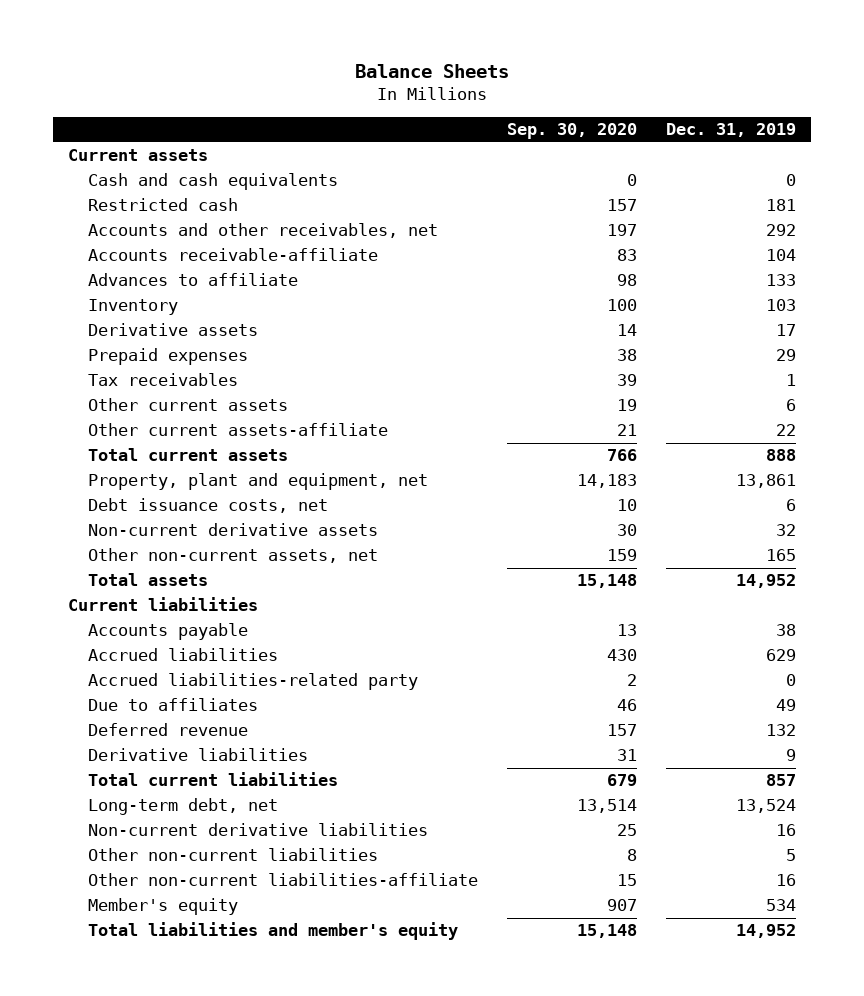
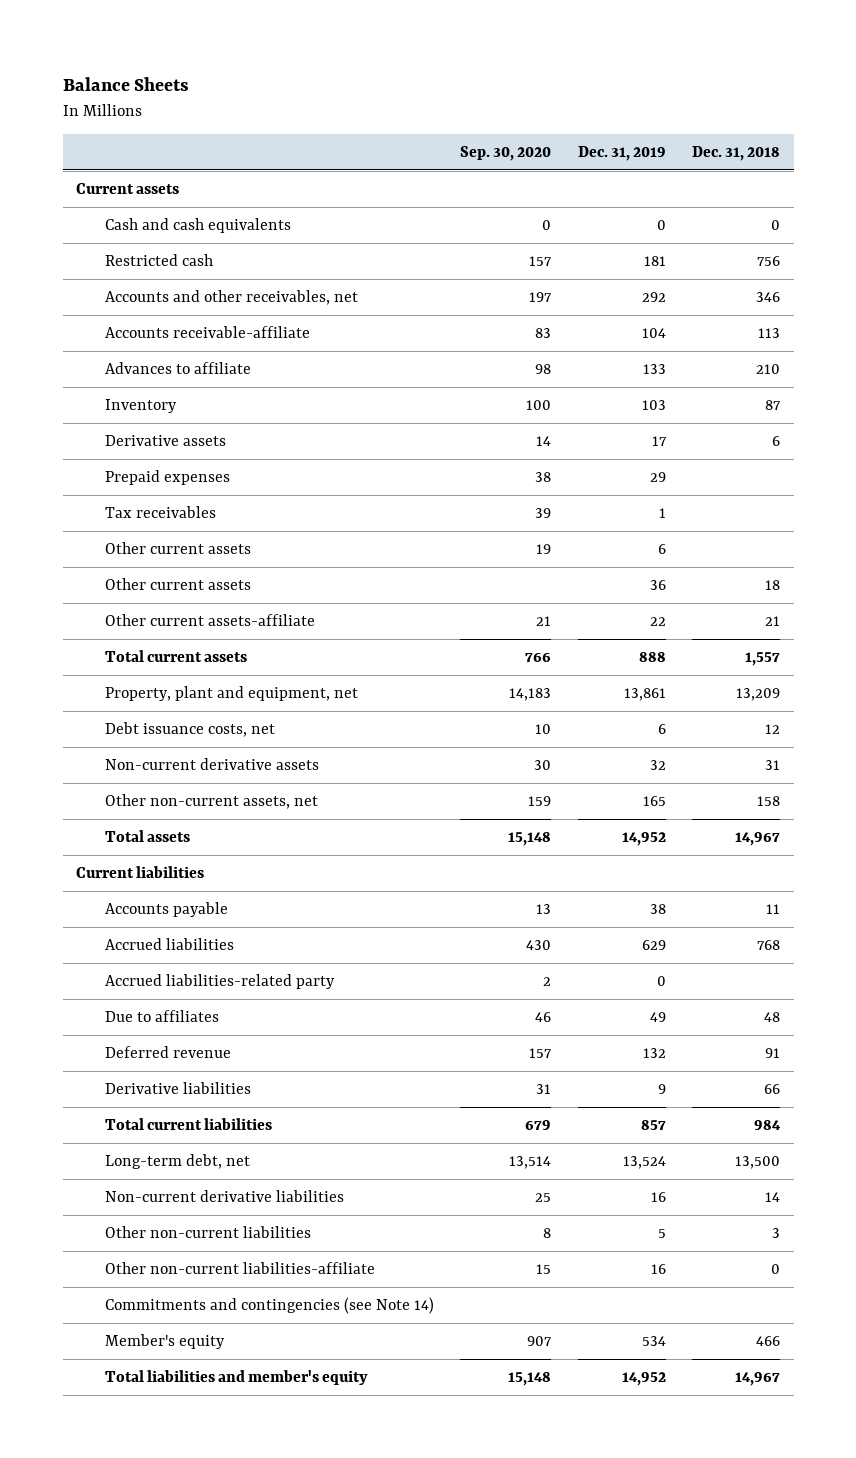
none -> [692,145,781,161] Dec. 31, 2018
none -> [104,578,251,591] Other current assets
none -> [104,1297,434,1315] Commitments and contingencies (see Note 14)

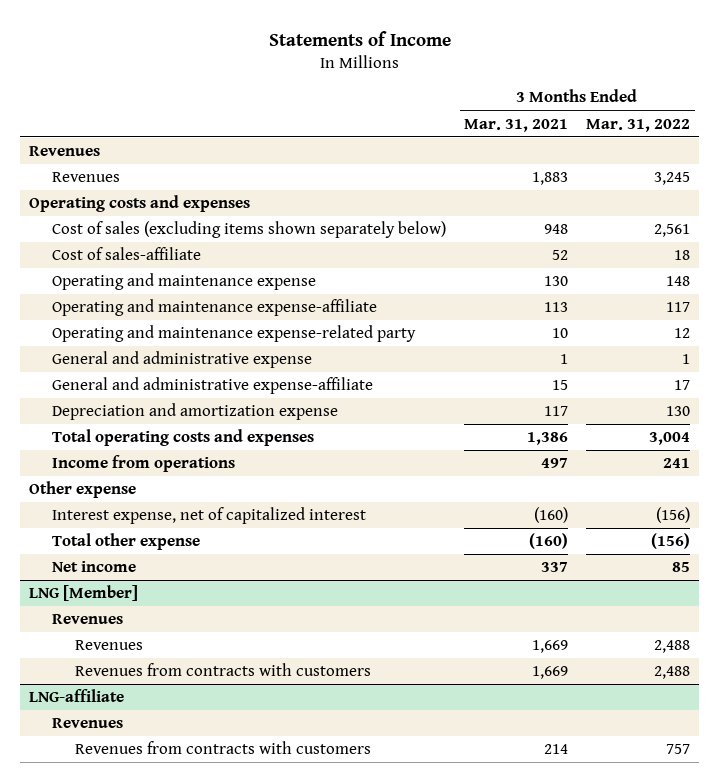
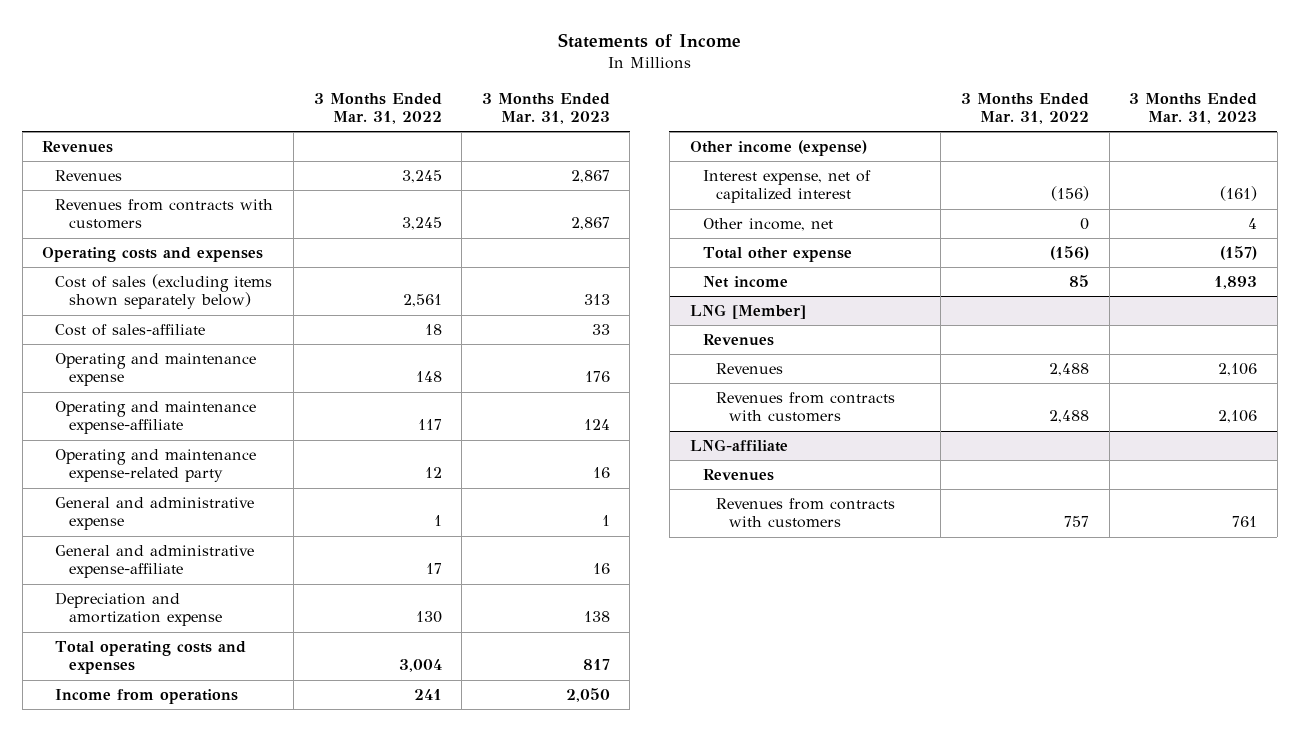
[464,118,569,132] Mar. 31, 2021 -> none
none -> [481,93,610,125] 3 Months Ended Mar. 31, 2023
none -> [55,199,274,230] Revenues from contracts with customers
[29,481,137,499] Other expense -> [689,140,867,157] Other income (expense)
none -> [702,218,833,232] Other income, net

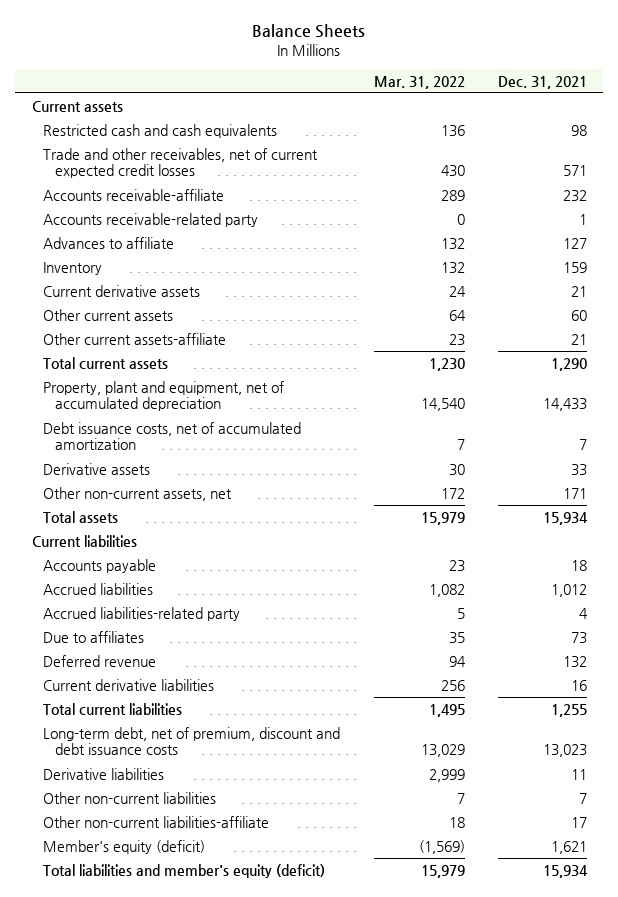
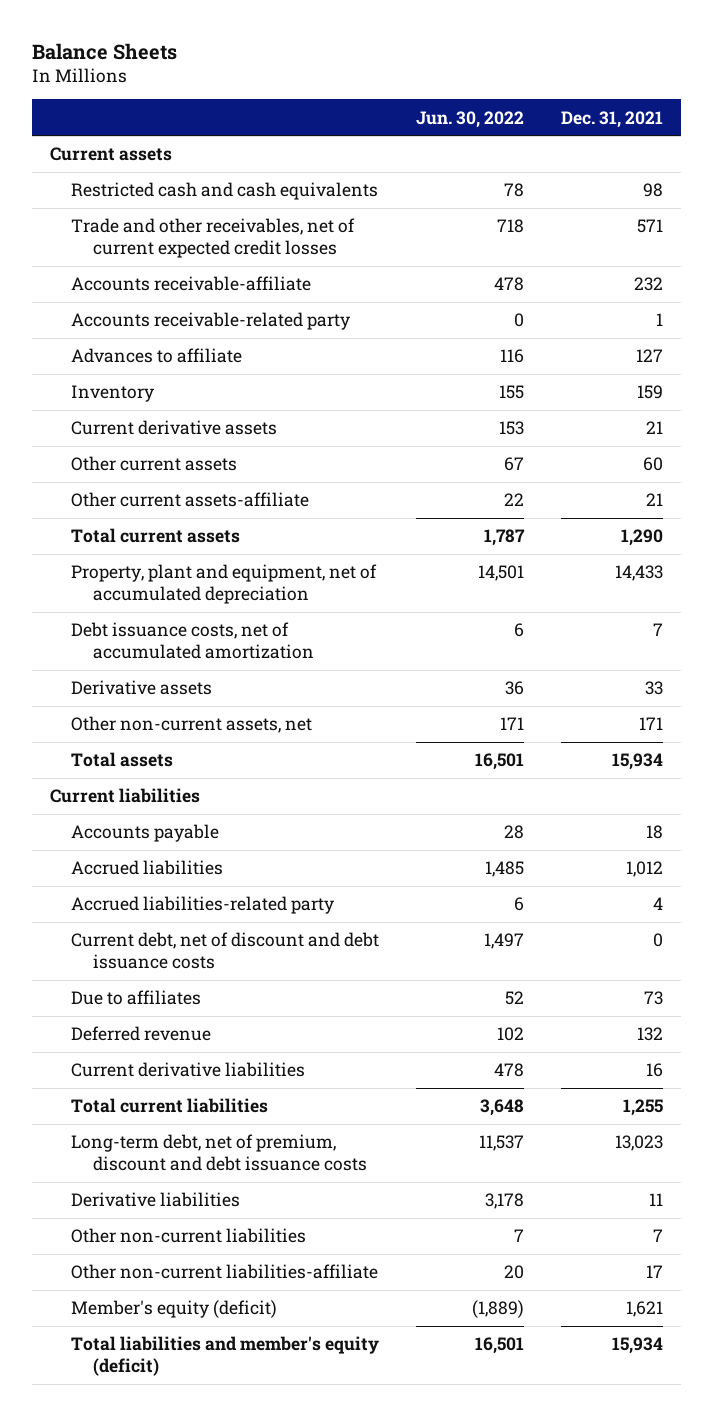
[373,75,465,89] Mar. 31, 2022 -> none
none -> [416,110,525,128] Jun. 30, 2022
none -> [71,932,380,970] Current debt, net of discount and debt issuance costs

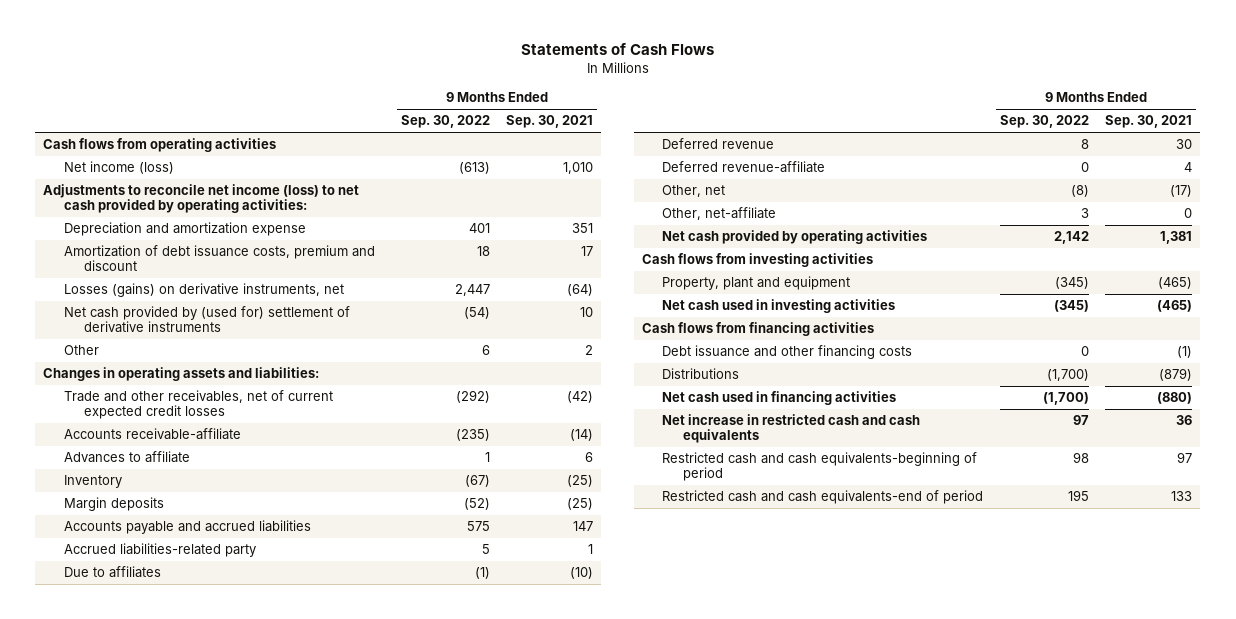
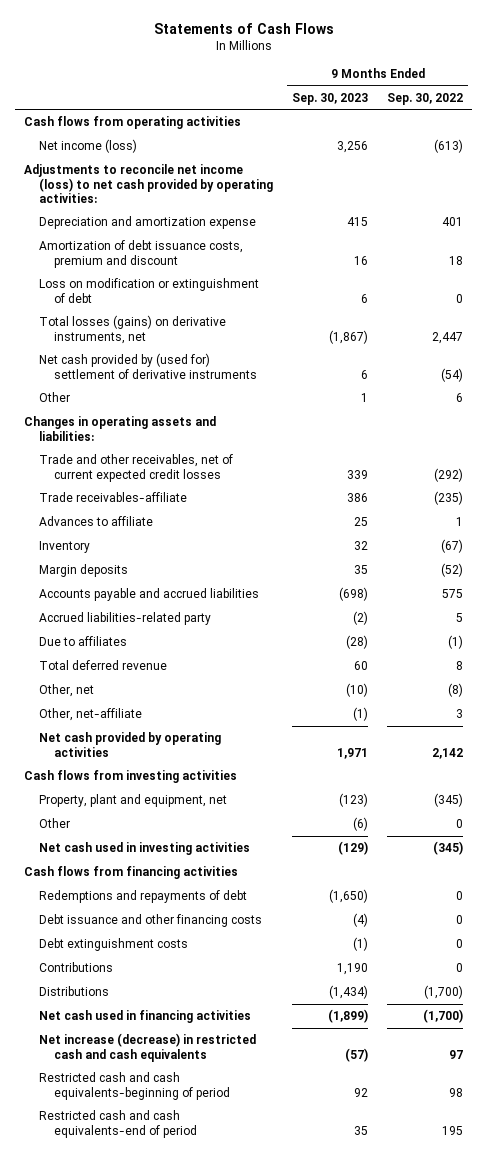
[506,115,594,129] Sep. 30, 2021 -> none
none -> [292,92,369,105] Sep. 30, 2023
none -> [39,278,260,303] Loss on modification or extinguishment of debt
[63,283,344,298] Losses (gains) on derivative instruments, net -> [39,315,227,344] Total losses (gains) on derivative instruments, net
[63,428,241,441] Accounts receivable-affiliate -> [39,492,188,503] Trade receivables-affiliate
[662,161,826,174] Deferred revenue-affiliate -> none
[662,138,775,150] Deferred revenue -> [39,660,168,671] Total deferred revenue
[662,276,851,291] Property, plant and equipment -> [39,794,228,808] Property, plant and equipment, net
none -> [39,818,71,829] Other
none -> [39,890,248,904] Redemptions and repayments of debt
none -> [39,938,189,952] Debt extinguishment costs
none -> [39,962,114,973] Contributions
[662,414,921,444] Net increase in restricted cash and cash equivalents -> [39,1033,257,1062] Net increase (decrease) in restricted cash and cash equivalents

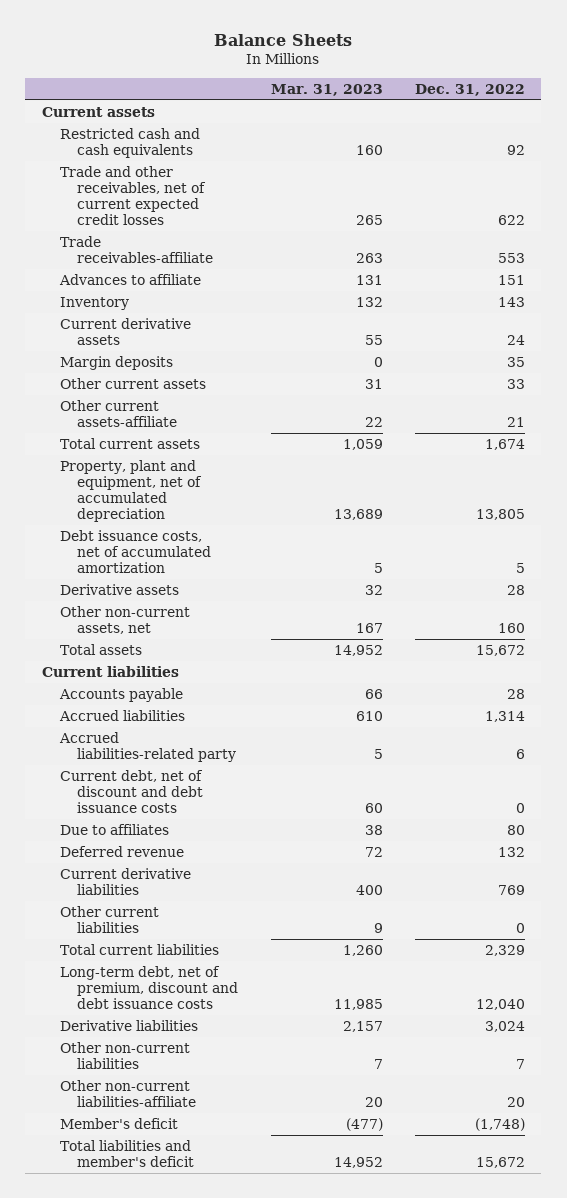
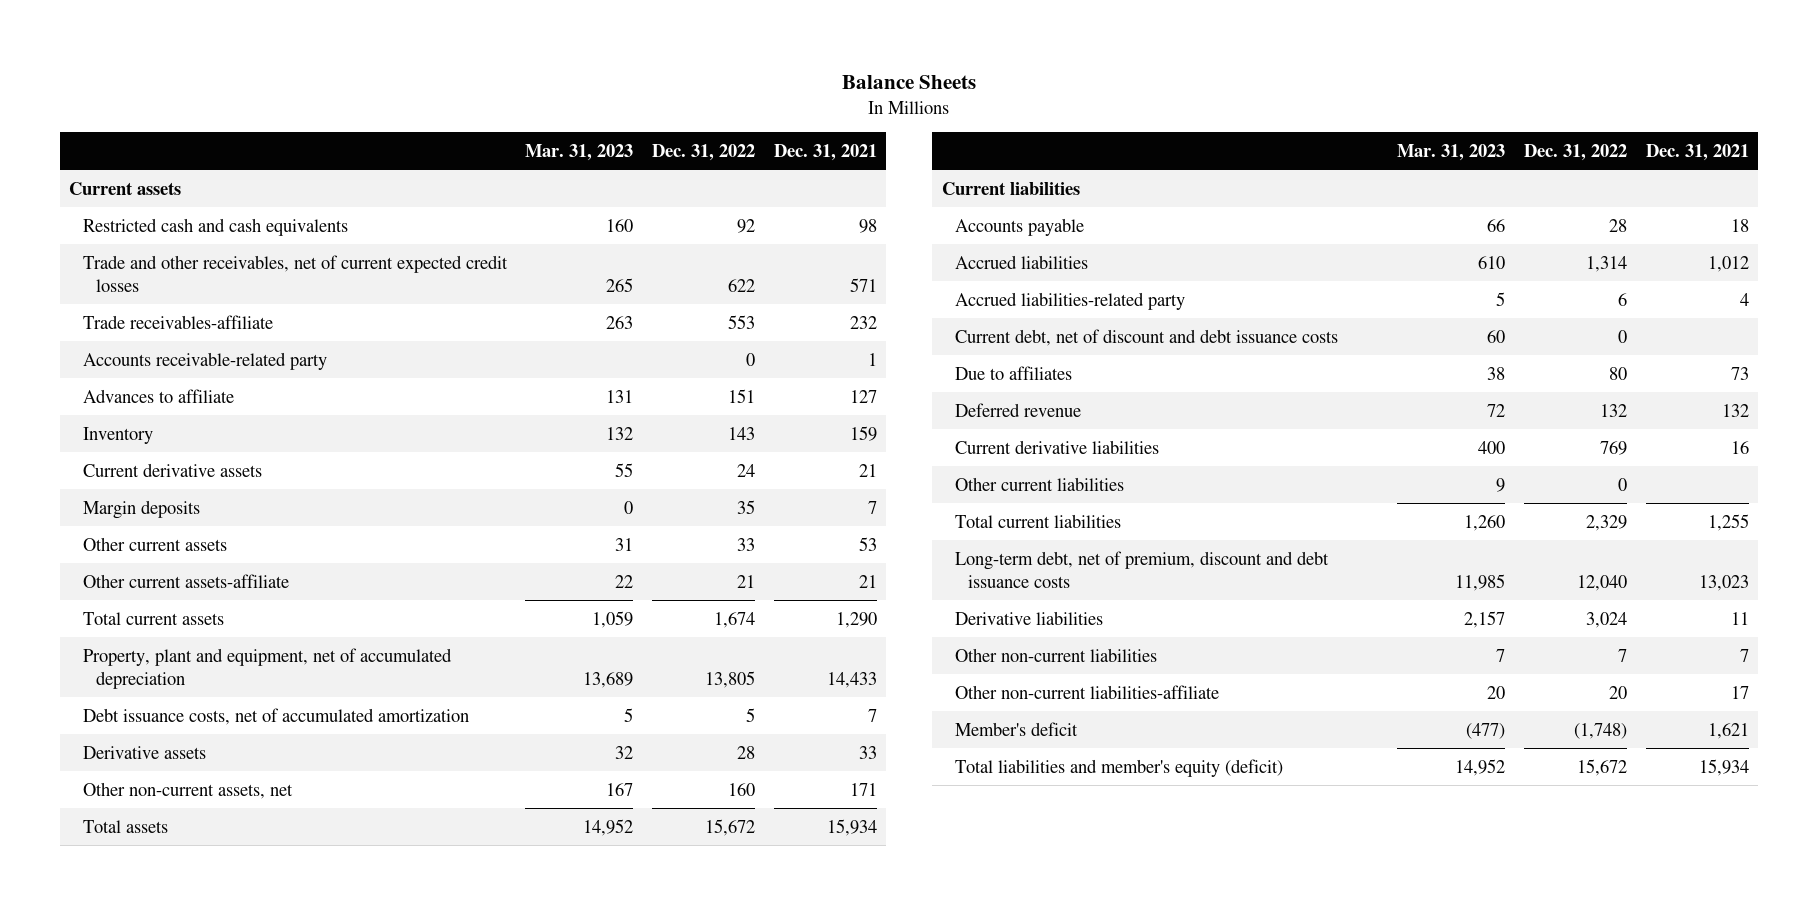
none -> [773,143,877,161] Dec. 31, 2021
none -> [82,351,327,370] Accounts receivable-related party
[59,1139,195,1168] Total liabilities and member's deficit -> [954,758,1283,777] Total liabilities and member's equity (deficit)

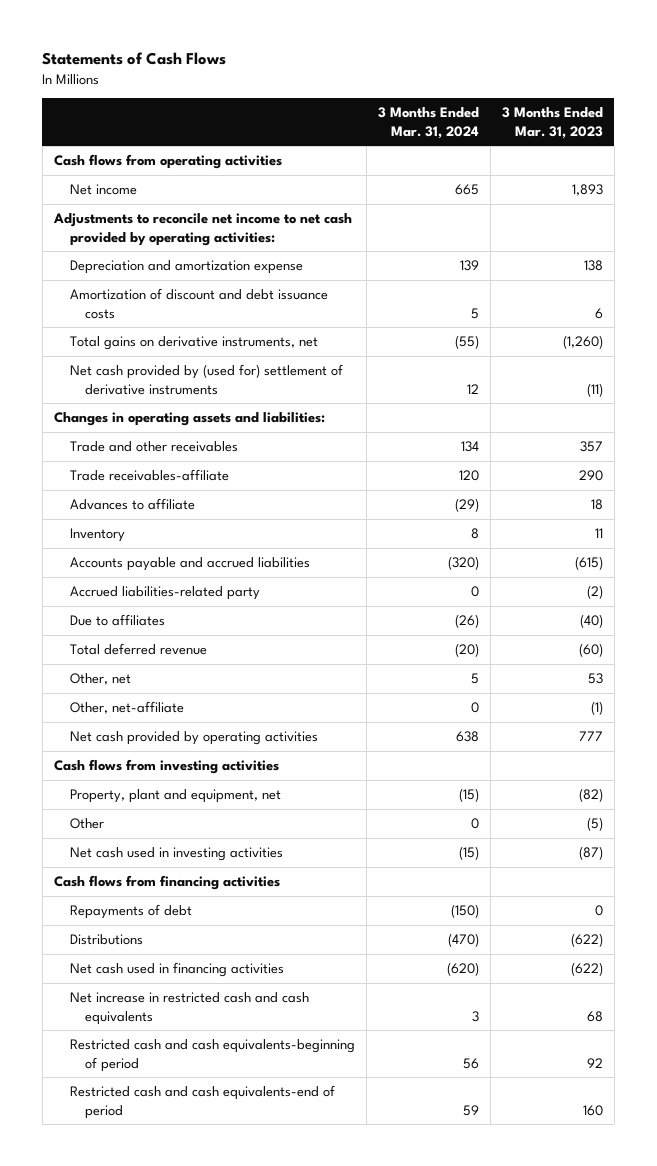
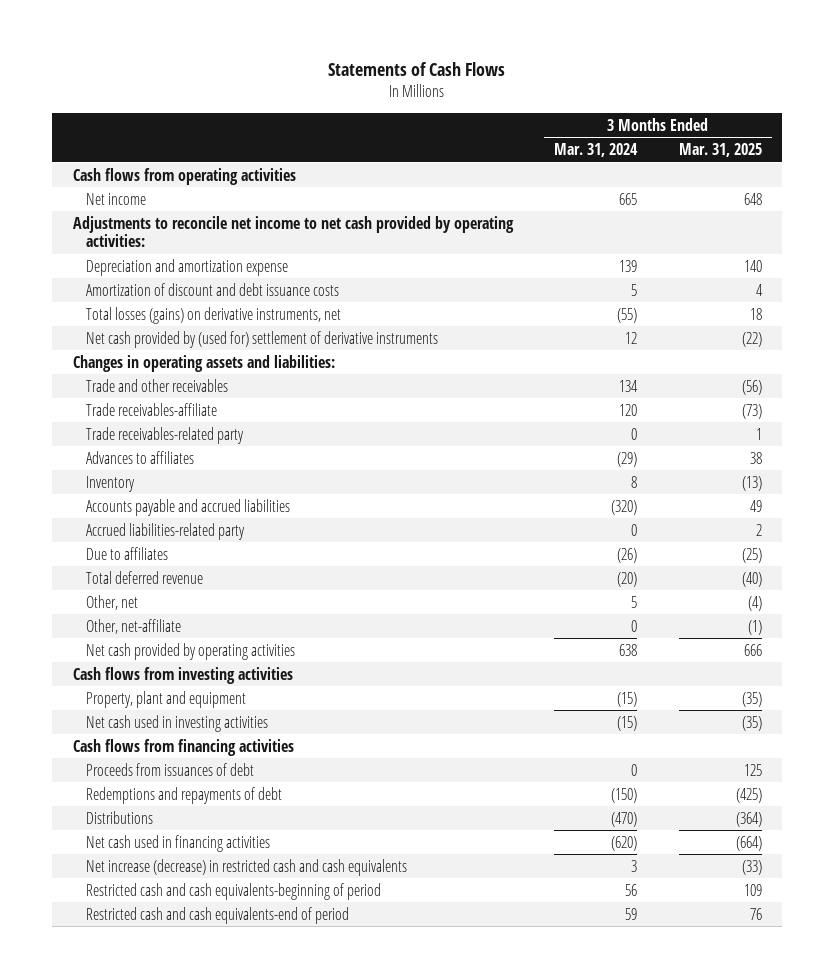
[501,107,603,139] 3 Months Ended Mar. 31, 2023 -> none
none -> [678,143,762,158] Mar. 31, 2025
[69,336,318,351] Total gains on derivative instruments, net -> [86,306,342,324] Total losses (gains) on derivative instruments, net
none -> [86,426,245,444] Trade receivables-related party
[69,498,195,511] Advances to affiliate -> [86,450,195,464] Advances to affiliates
[69,818,104,830] Other -> none
[69,789,281,804] Property, plant and equipment, net -> [86,690,247,708] Property, plant and equipment
none -> [86,762,255,776] Proceeds from issuances of debt
[69,904,192,920] Repayments of debt -> [86,786,283,804] Redemptions and repayments of debt
[69,992,309,1025] Net increase in restricted cash and cash equivalents -> [86,858,408,876] Net increase (decrease) in restricted cash and cash equivalents

